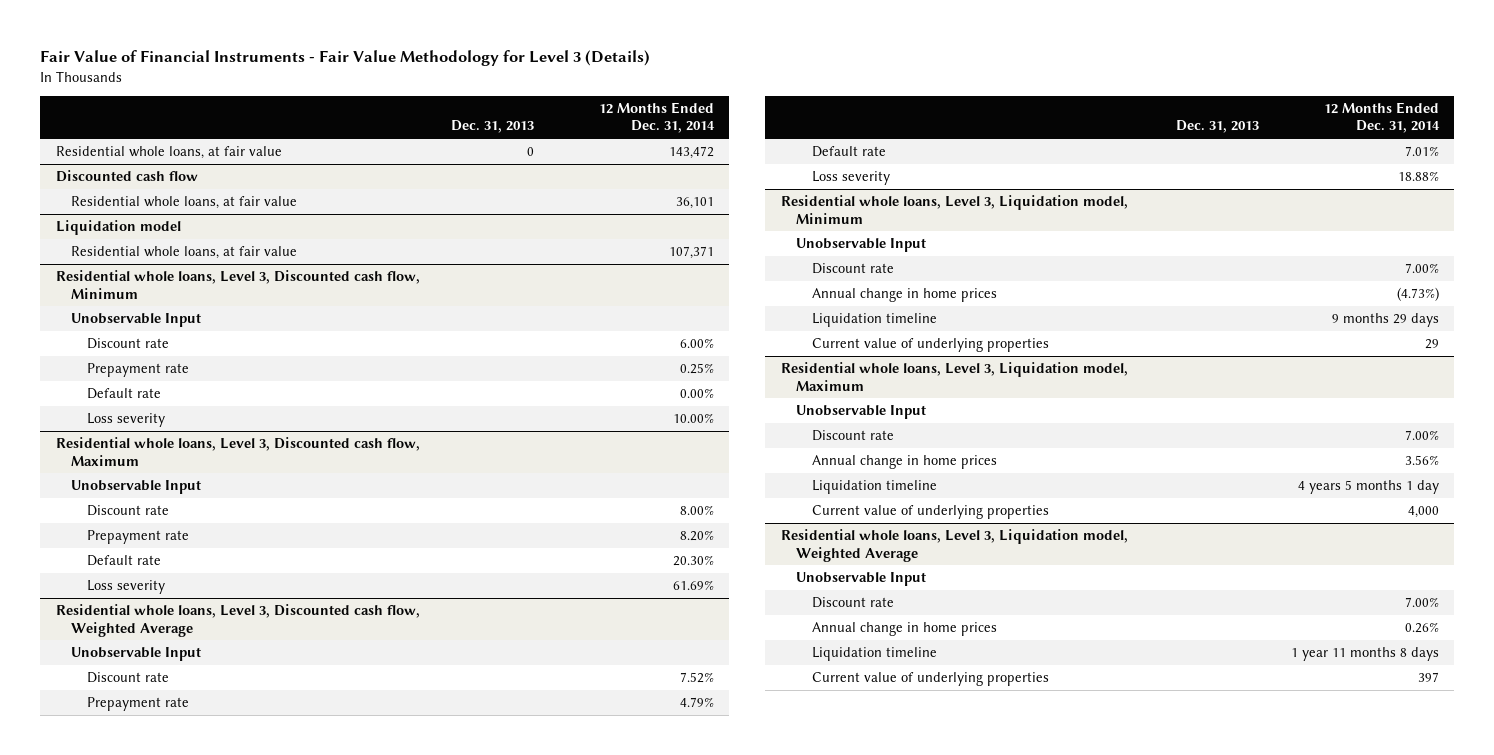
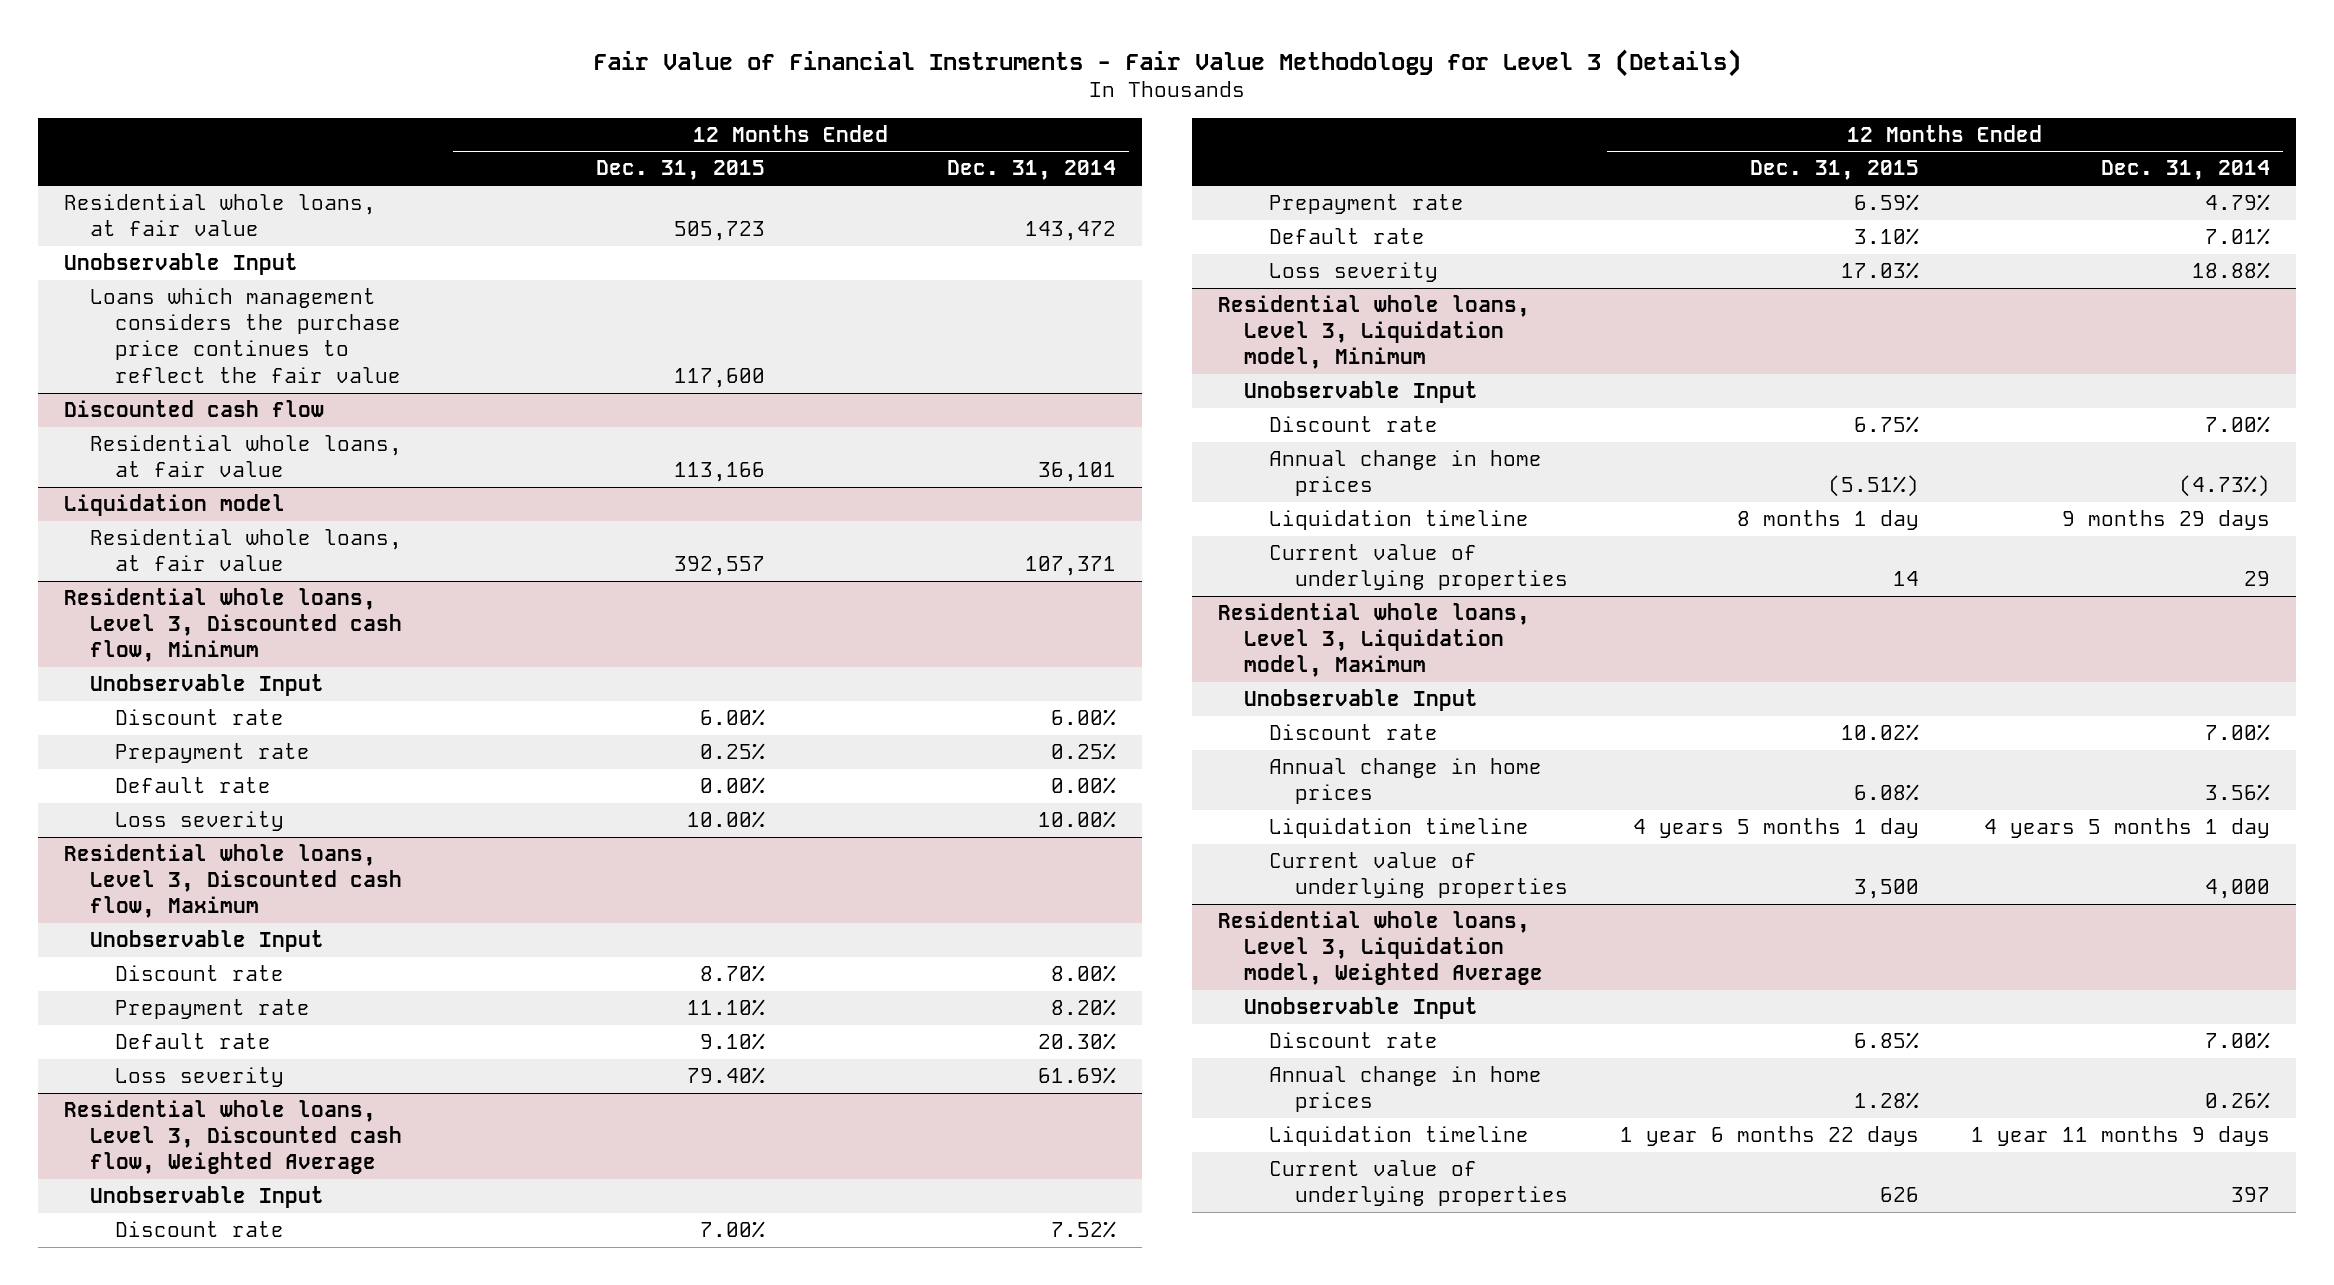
[451,120,535,134] Dec. 31, 2013 -> none
none -> [595,160,765,181] Dec. 31, 2015
none -> [64,252,299,275] Unobservable Input
none -> [89,287,402,383] Loans which management considers the purchase price continues to reflect the fair value
[1290,647,1439,662] 1 year 11 months 8 days -> [1970,1125,2270,1146] 1 year 11 months 9 days

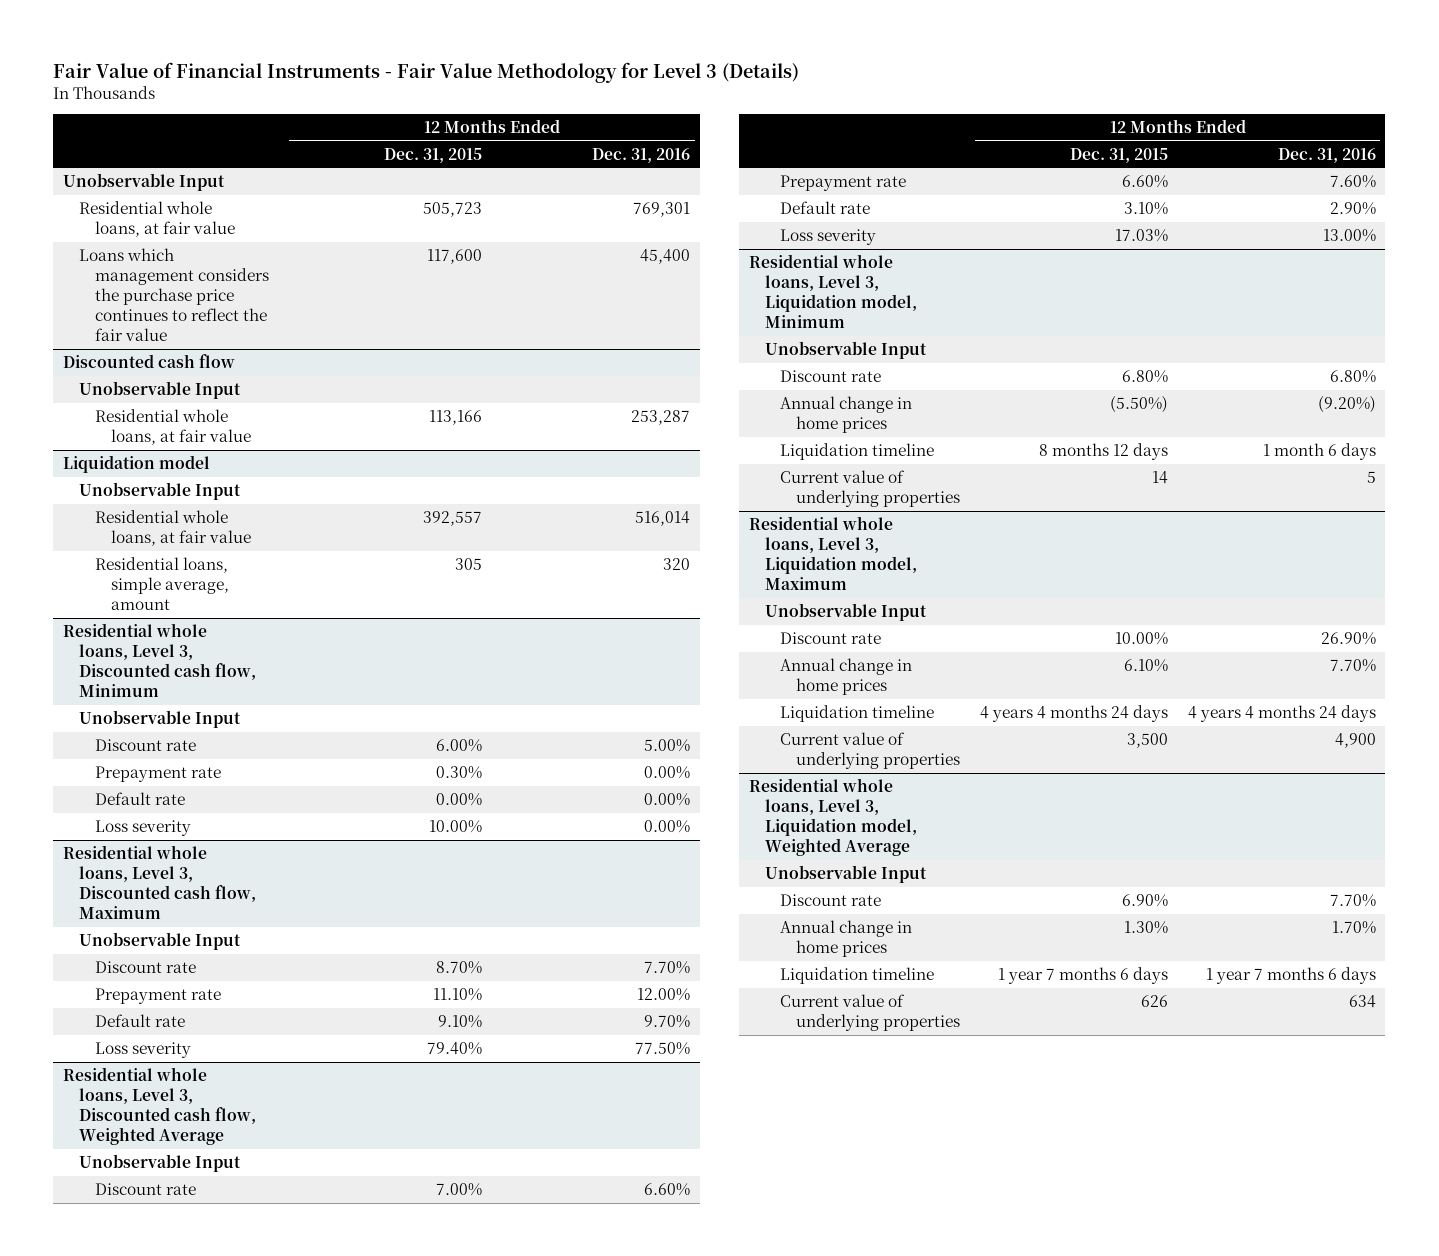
[946,160,1116,181] Dec. 31, 2014 -> none
none -> [592,147,691,163] Dec. 31, 2016
[64,193,377,237] Residential whole loans, at fair value -> [79,200,235,238] Residential whole loans, at fair value
none -> [79,380,242,399] Unobservable Input
none -> [79,481,242,500] Unobservable Input
none -> [94,556,229,611] Residential loans, simple average, amount
[699,742,765,760] 0.25% -> [436,765,483,779] 0.30%
[1853,193,1919,211] 6.59% -> [1121,174,1168,188] 6.60%
[1853,415,1919,433] 6.75% -> [1121,369,1168,383] 6.80%
[1827,475,1919,498] (5.51%) -> [1109,395,1168,413] (5.50%)
[1736,509,1919,530] 8 months 1 day -> [1038,442,1168,460] 8 months 12 days
[1840,723,1919,741] 10.02% -> [1114,631,1168,645] 10.00%
[1853,784,1919,802] 6.08% -> [1123,658,1168,672] 6.10%
[1632,817,1919,838] 4 years 5 months 1 day -> [979,704,1168,722] 4 years 4 months 24 days
[1853,1031,1919,1049] 6.85% -> [1121,893,1168,907] 6.90%
[1853,1092,1919,1110] 1.28% -> [1123,920,1168,934] 1.30%
[1619,1125,1919,1146] 1 year 6 months 22 days -> [997,966,1168,984] 1 year 7 months 6 days

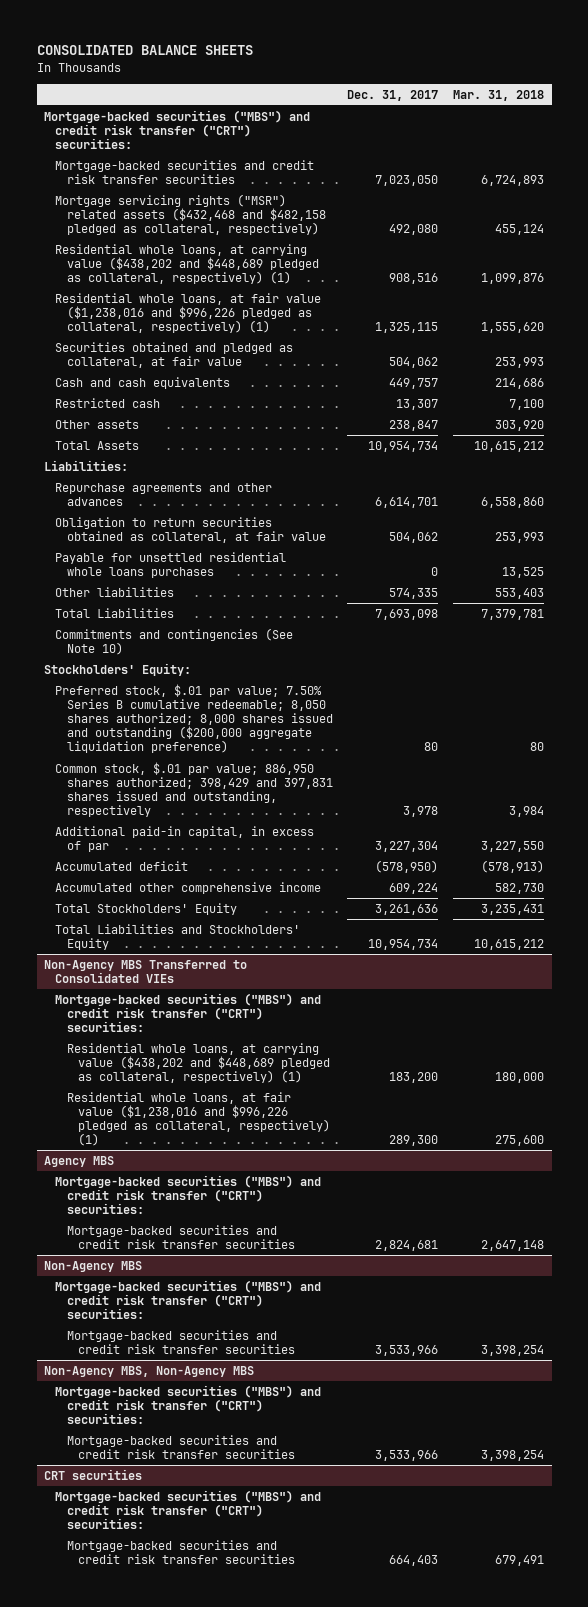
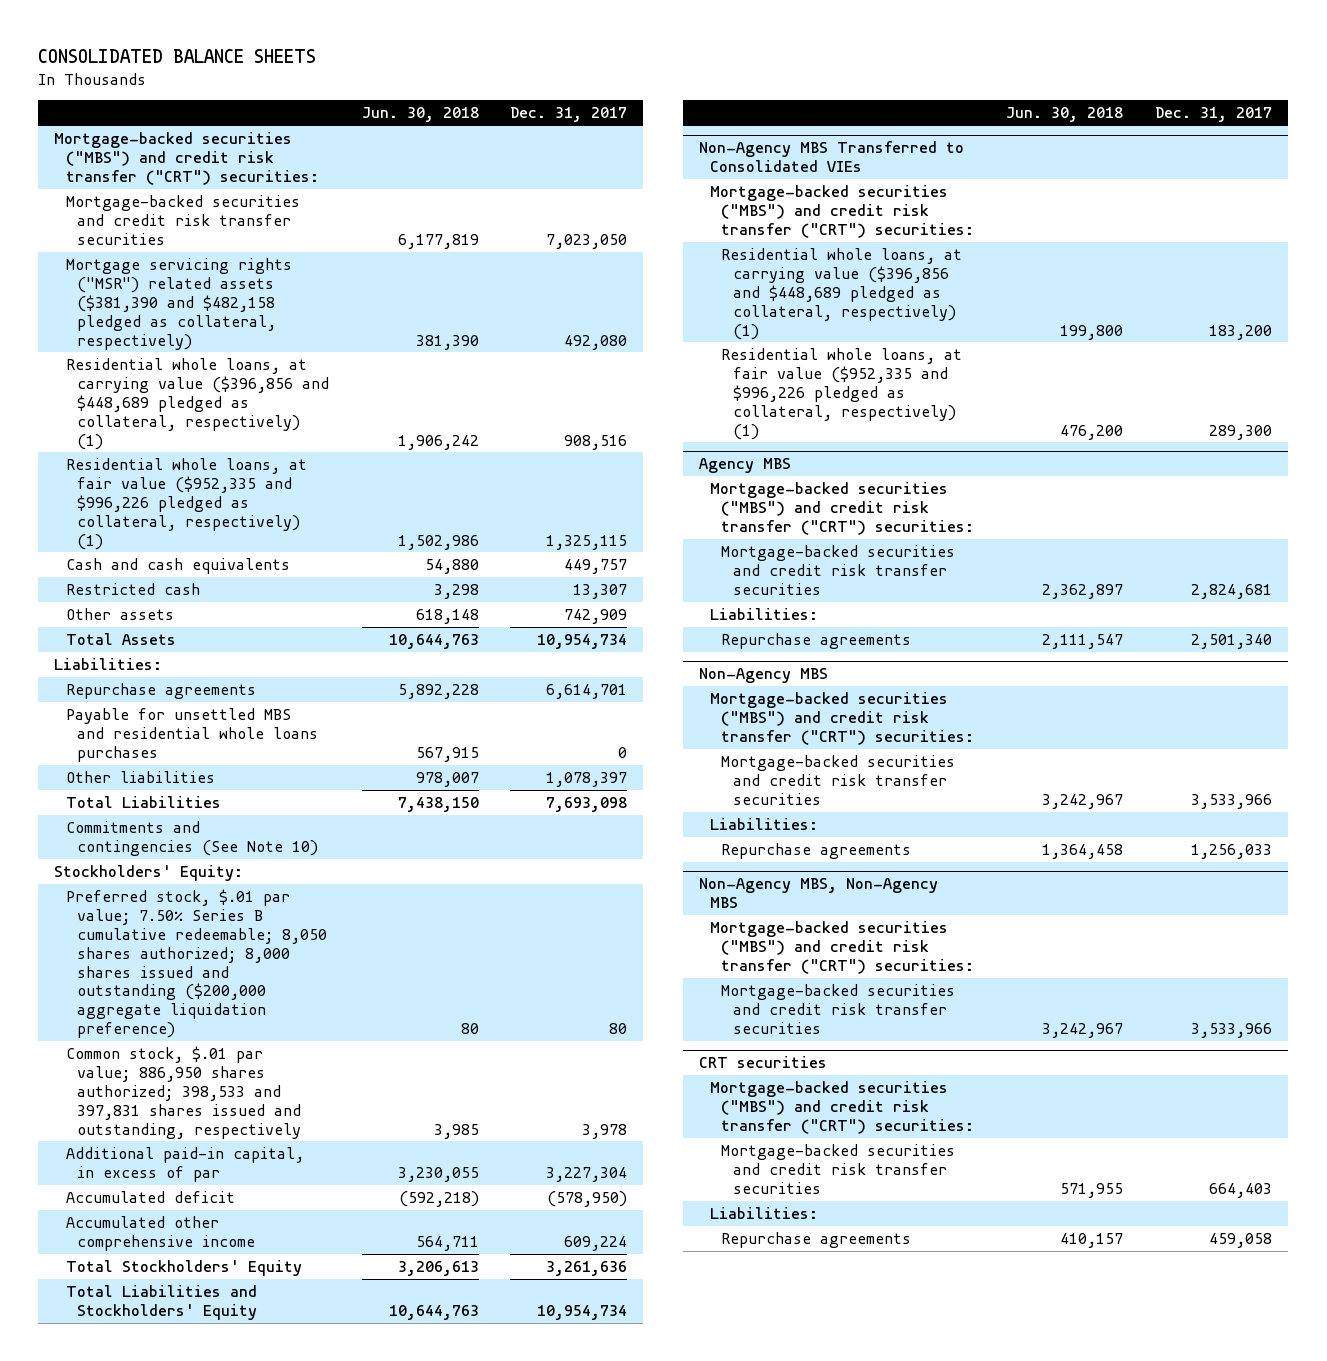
[453,89,545,101] Mar. 31, 2018 -> none
none -> [361,107,479,123] Jun. 30, 2018
[55,341,294,369] Securities obtained and pledged as collateral, at fair value -> none
[55,193,326,236] Mortgage servicing rights ("MSR") related assets ($432,468 and $482,158 pledged as collateral, respectively) -> [65,257,292,350] Mortgage servicing rights ("MSR") related assets ($381,390 and $482,158 pledged as collateral, respectively)
[55,243,319,285] Residential whole loans, at carrying value ($438,202 and $448,689 pledged as collateral, respectively) (1) -> [65,357,329,450] Residential whole loans, at carrying value ($396,856 and $448,689 pledged as collateral, respectively) (1)
[55,292,322,334] Residential whole loans, at fair value ($1,238,016 and $996,226 pledged as collateral, respectively) (1) -> [65,457,307,550] Residential whole loans, at fair value ($952,335 and $996,226 pledged as collateral, respectively) (1)
[389,419,439,431] 238,847 -> [564,608,628,624] 742,909
[55,516,326,544] Obligation to return securities obtained as collateral, at fair value -> none
[55,482,273,507] Repurchase agreements and other advances -> [65,682,256,699] Repurchase agreements
[55,551,287,579] Payable for unsettled residential whole loans purchases -> [65,707,318,762] Payable for unsettled MBS and residential whole loans purchases
[389,587,439,599] 574,335 -> [546,771,628,787] 1,078,397
[55,761,333,818] Common stock, $.01 par value; 886,950 shares authorized; 398,429 and 397,831 shares issued and outstanding, respectively -> [65,1045,301,1139] Common stock, $.01 par value; 886,950 shares authorized; 398,533 and 397,831 shares issued and outstanding, respectively
[66,1042,330,1084] Residential whole loans, at carrying value ($438,202 and $448,689 pledged as collateral, respectively) (1) -> [721,247,963,340] Residential whole loans, at carrying value ($396,856 and $448,689 pledged as collateral, respectively) (1)
[66,1091,330,1147] Residential whole loans, at fair value ($1,238,016 and $996,226 pledged as collateral, respectively) (1) -> [721,347,963,440] Residential whole loans, at fair value ($952,335 and $996,226 pledged as collateral, respectively) (1)
none -> [710,607,819,620] Liabilities:
none -> [721,632,912,649] Repurchase agreements
none -> [710,817,819,830] Liabilities:
none -> [721,842,912,859] Repurchase agreements
none -> [710,1206,819,1219] Liabilities:
none -> [721,1231,912,1248] Repurchase agreements

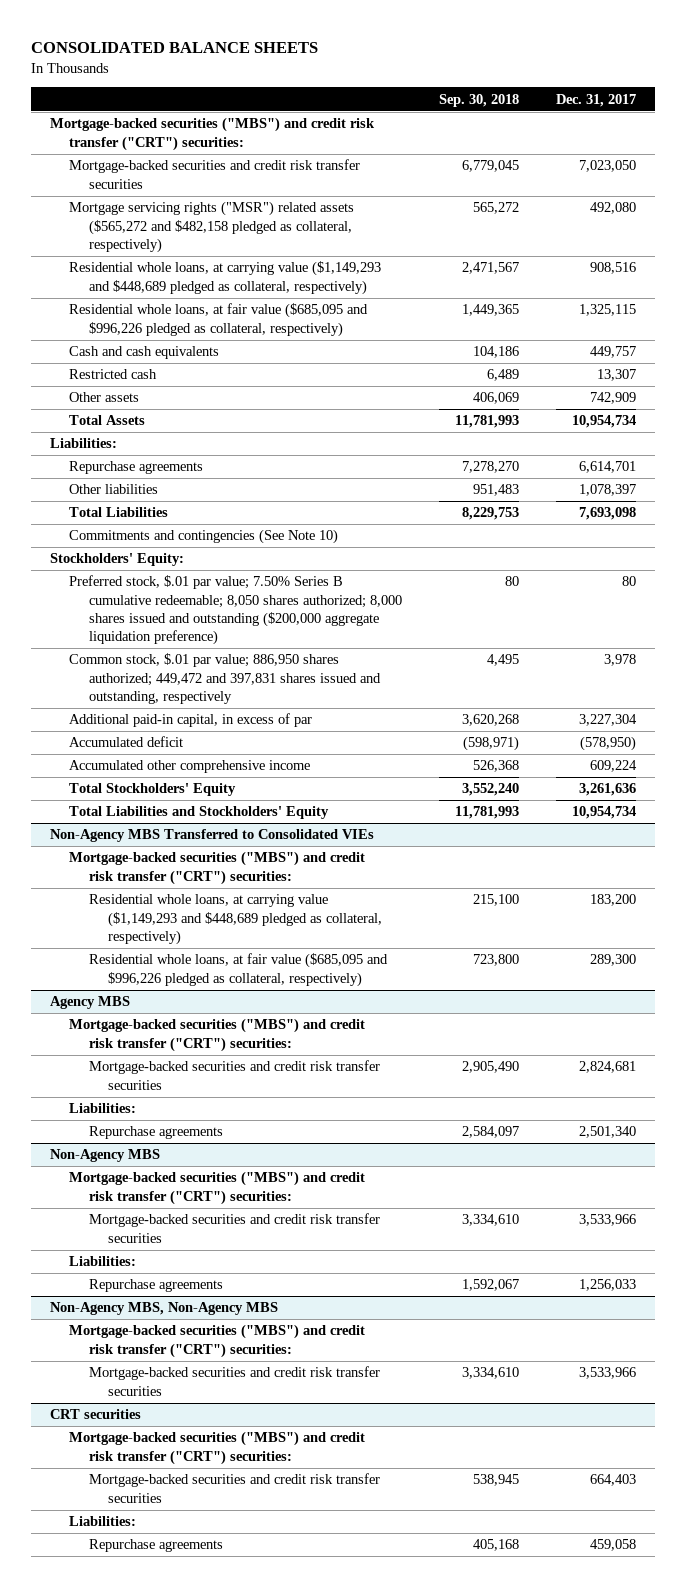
[361,107,479,123] Jun. 30, 2018 -> none
none -> [438,93,519,107] Sep. 30, 2018
[65,257,292,350] Mortgage servicing rights ("MSR") related assets ($381,390 and $482,158 pledged as collateral, respectively) -> [69,201,355,253] Mortgage servicing rights ("MSR") related assets ($565,272 and $482,158 pledged as collateral, respectively)
[65,357,329,450] Residential whole loans, at carrying value ($396,856 and $448,689 pledged as collateral, respectively) (1) -> [69,261,382,295] Residential whole loans, at carrying value ($1,149,293 and $448,689 pledged as collateral, respectively)
[65,457,307,550] Residential whole loans, at fair value ($952,335 and $996,226 pledged as collateral, respectively) (1) -> [69,303,369,337] Residential whole loans, at fair value ($685,095 and $996,226 pledged as collateral, respectively)
[65,707,318,762] Payable for unsettled MBS and residential whole loans purchases -> none
[65,1045,301,1139] Common stock, $.01 par value; 886,950 shares authorized; 398,533 and 397,831 shares issued and outstanding, respectively -> [69,653,381,704] Common stock, $.01 par value; 886,950 shares authorized; 449,472 and 397,831 shares issued and outstanding, respectively
[721,247,963,340] Residential whole loans, at carrying value ($396,856 and $448,689 pledged as collateral, respectively) (1) -> [88,894,383,945] Residential whole loans, at carrying value ($1,149,293 and $448,689 pledged as collateral, respectively)
[721,347,963,440] Residential whole loans, at fair value ($952,335 and $996,226 pledged as collateral, respectively) (1) -> [88,953,388,987] Residential whole loans, at fair value ($685,095 and $996,226 pledged as collateral, respectively)

